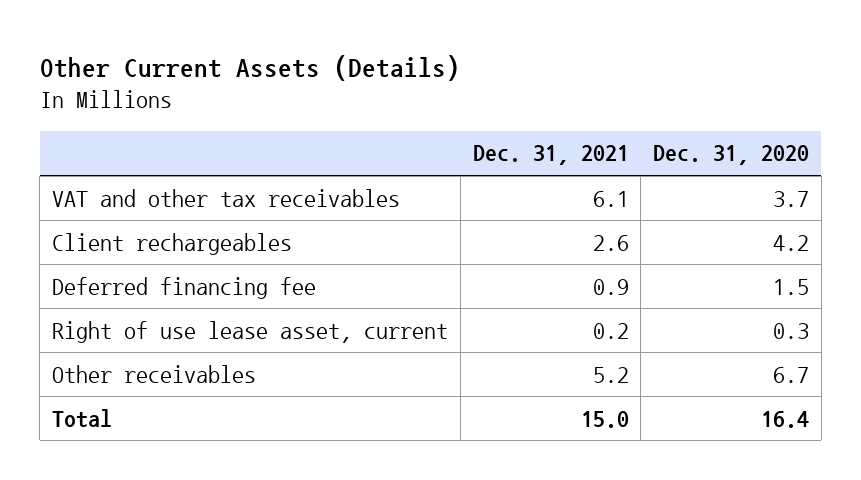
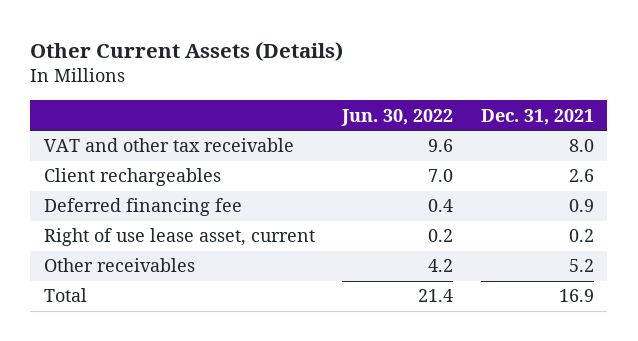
[653,145,810,166] Dec. 31, 2020 -> none
none -> [341,108,454,126] Jun. 30, 2022
[52,188,401,207] VAT and other tax receivables -> [43,138,294,153] VAT and other tax receivable
[592,190,629,207] 6.1 -> [568,139,594,153] 8.0
[580,410,629,428] 15.0 -> [558,289,594,303] 16.9

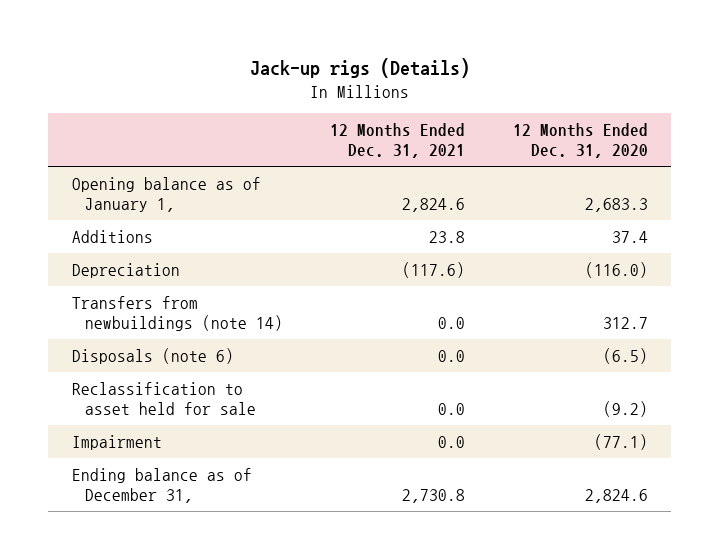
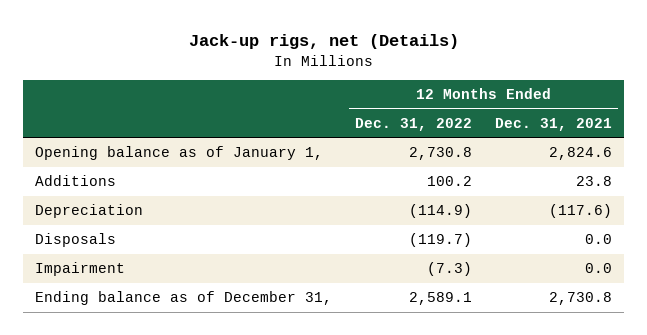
[249,57,470,78] Jack-up rigs (Details) -> [188,33,459,49] Jack-up rigs, net (Details)
[512,123,648,159] 12 Months Ended Dec. 31, 2020 -> none
none -> [355,117,473,131] Dec. 31, 2022
[71,295,283,331] Transfers from newbuildings (note 14) -> none
[71,381,256,415] Reclassification to asset held for sale -> none
[71,347,234,364] Disposals (note 6) -> [34,233,116,248] Disposals

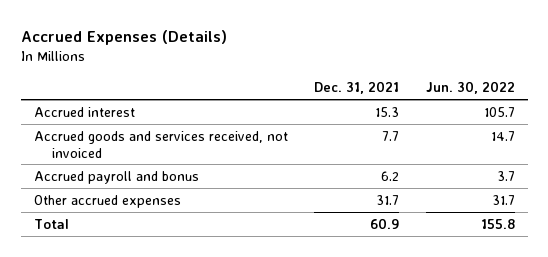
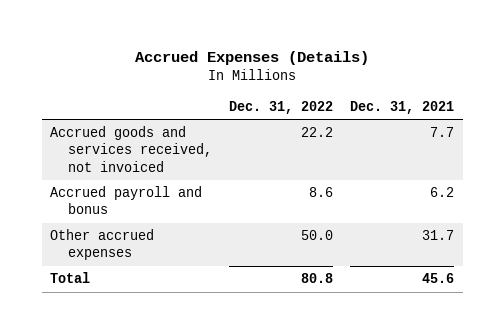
[425,81,515,95] Jun. 30, 2022 -> none
none -> [229,100,334,114] Dec. 31, 2022
[33,106,135,117] Accrued interest -> none
[370,217,400,229] 60.9 -> [422,273,455,284] 45.6

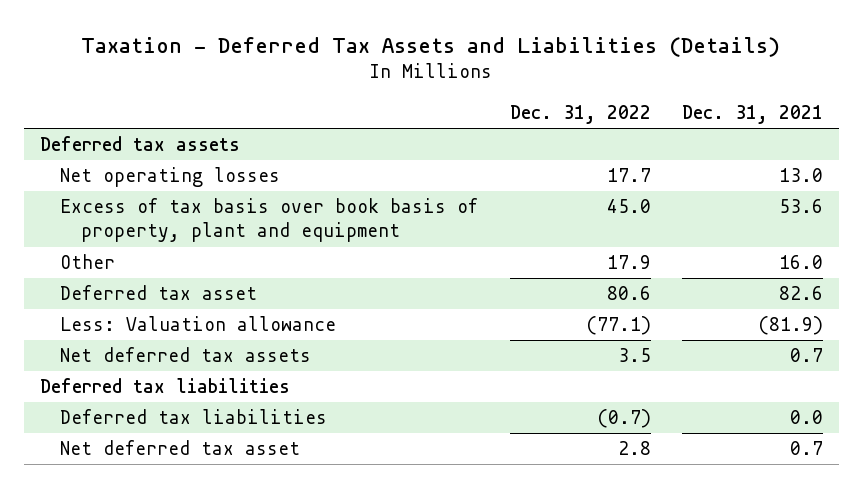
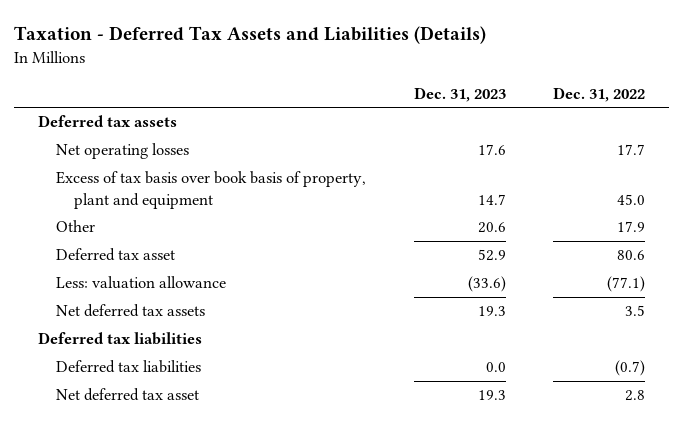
[681,105,823,125] Dec. 31, 2021 -> none
none -> [413,86,506,102] Dec. 31, 2023
[60,316,337,332] Less: Valuation allowance -> [56,276,227,290] Less: valuation allowance

